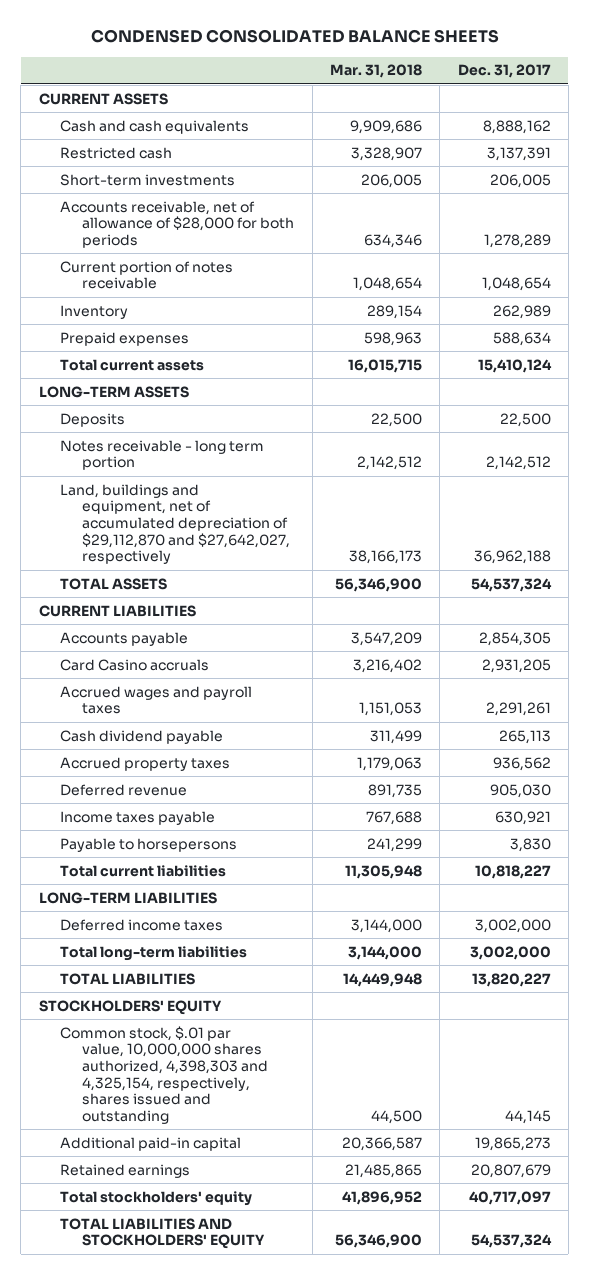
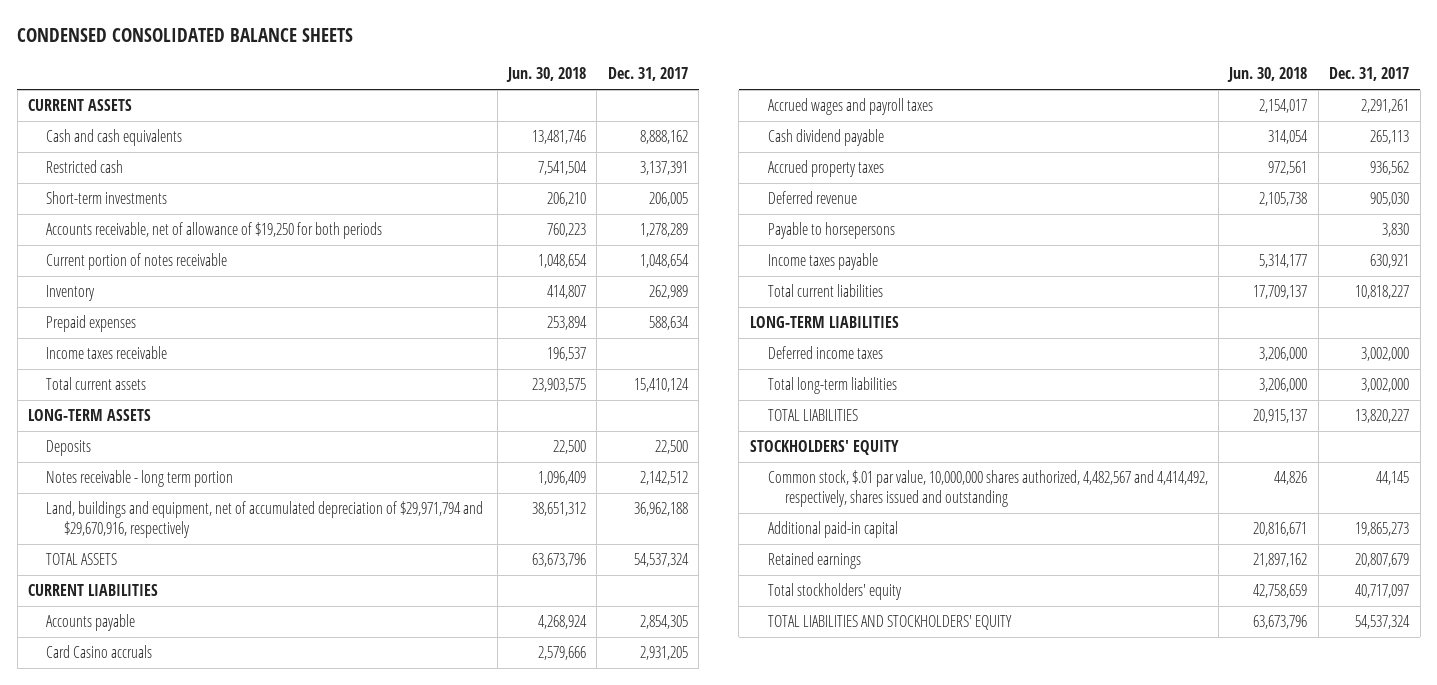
[329,64,422,79] Mar. 31, 2018 -> none
none -> [505,67,586,83] Jun. 30, 2018
[60,200,295,248] Accounts receivable, net of allowance of $28,000 for both periods -> [46,222,383,240] Accounts receivable, net of allowance of $19,250 for both periods
none -> [46,346,168,360] Income taxes receivable
[60,483,291,565] Land, buildings and equipment, net of accumulated depreciation of $29,112,870 and $27,642,027, respectively -> [46,501,484,539] Land, buildings and equipment, net of accumulated depreciation of $29,971,794 and $29,670,916, respectively
[60,810,216,825] Income taxes payable -> [767,253,878,271] Income taxes payable
[60,1025,269,1124] Common stock, $.01 par value, 10,000,000 shares authorized, 4,398,303 and 4,325,154, respectively, shares issued and outstanding -> [767,470,1208,508] Common stock, $.01 par value, 10,000,000 shares authorized, 4,482,567 and 4,414,492, respectively, shares issued and outstanding

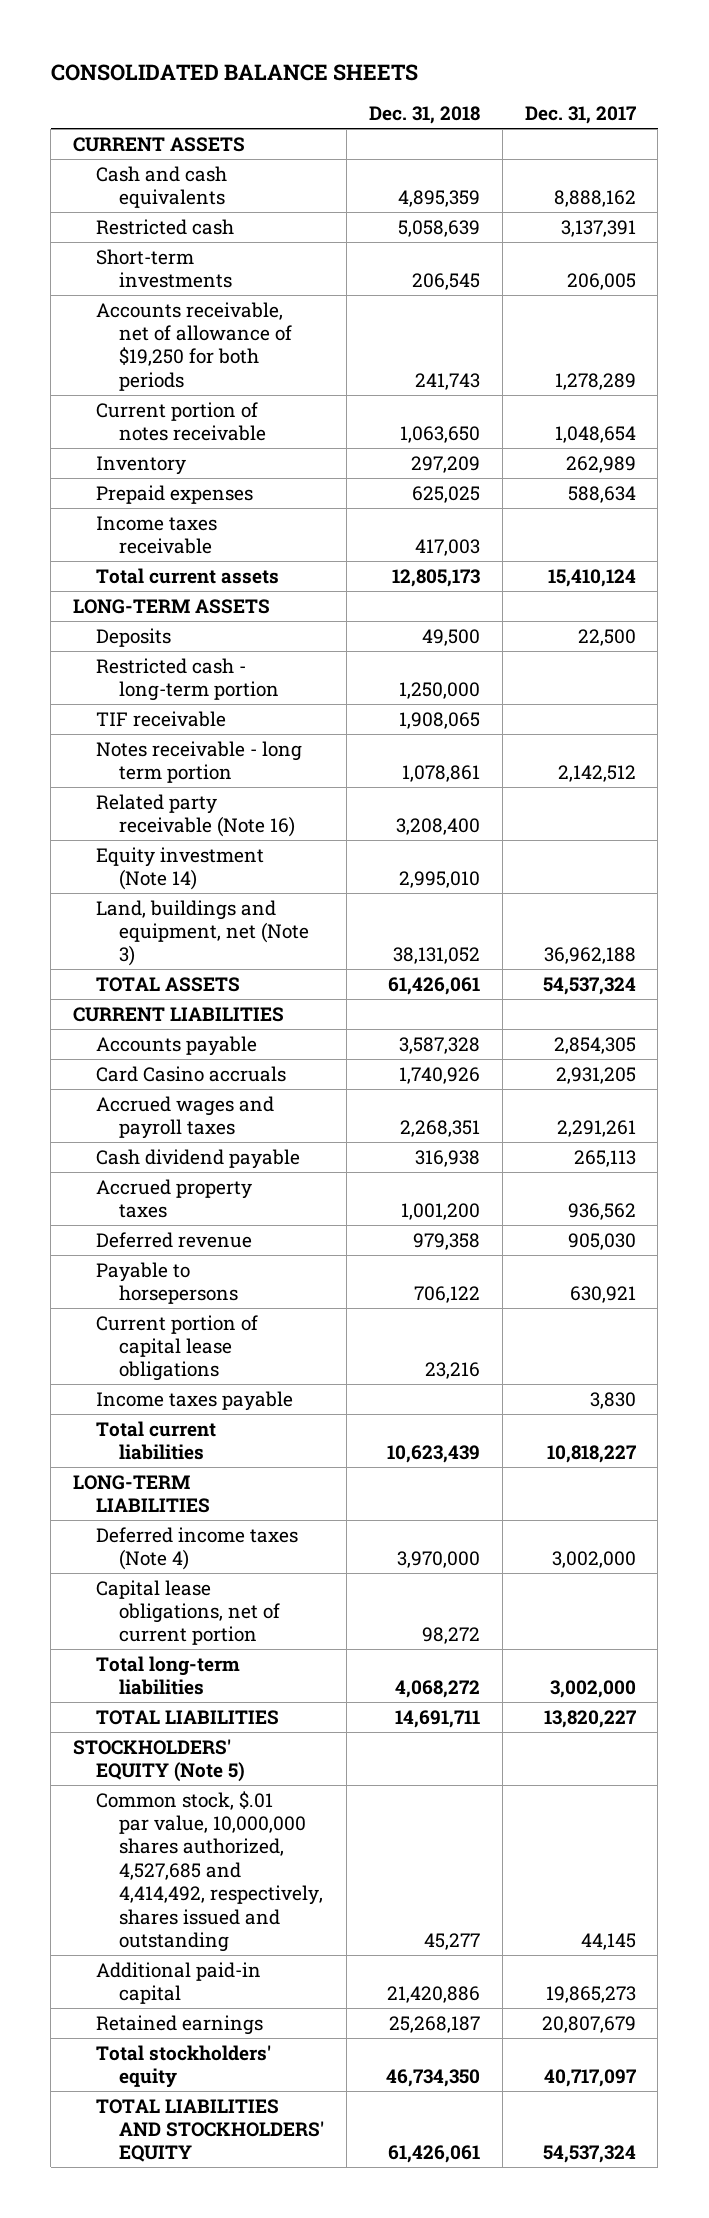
[17,28,354,43] CONDENSED CONSOLIDATED BALANCE SHEETS -> [50,63,418,81] CONSOLIDATED BALANCE SHEETS
[505,67,586,83] Jun. 30, 2018 -> none
none -> [369,106,481,125] Dec. 31, 2018
none -> [96,657,280,702] Restricted cash - long-term portion
none -> [96,710,227,727] TIF receivable
none -> [96,793,296,838] Related party receivable (Note 16)
none -> [96,846,265,891] Equity investment (Note 14)
[46,501,484,539] Land, buildings and equipment, net of accumulated depreciation of $29,971,794 and $29,670,916, respectively -> [96,899,310,967] Land, buildings and equipment, net (Note 3)
[1382,223,1410,238] 3,830 -> [569,1286,636,1304] 630,921
none -> [96,1314,259,1382] Current portion of capital lease obligations
[1370,254,1410,269] 630,921 -> [589,1391,636,1409] 3,830
[767,346,883,360] Deferred income taxes -> [96,1526,299,1571] Deferred income taxes (Note 4)
none -> [96,1579,281,1646] Capital lease obligations, net of current portion
[749,440,899,456] STOCKHOLDERS' EQUITY -> [72,1738,246,1783] STOCKHOLDERS' EQUITY (Note 5)
[767,470,1208,508] Common stock, $.01 par value, 10,000,000 shares authorized, 4,482,567 and 4,414,492, respectively, shares issued and outstanding -> [96,1790,324,1953] Common stock, $.01 par value, 10,000,000 shares authorized, 4,527,685 and 4,414,492, respectively, shares issued and outstanding

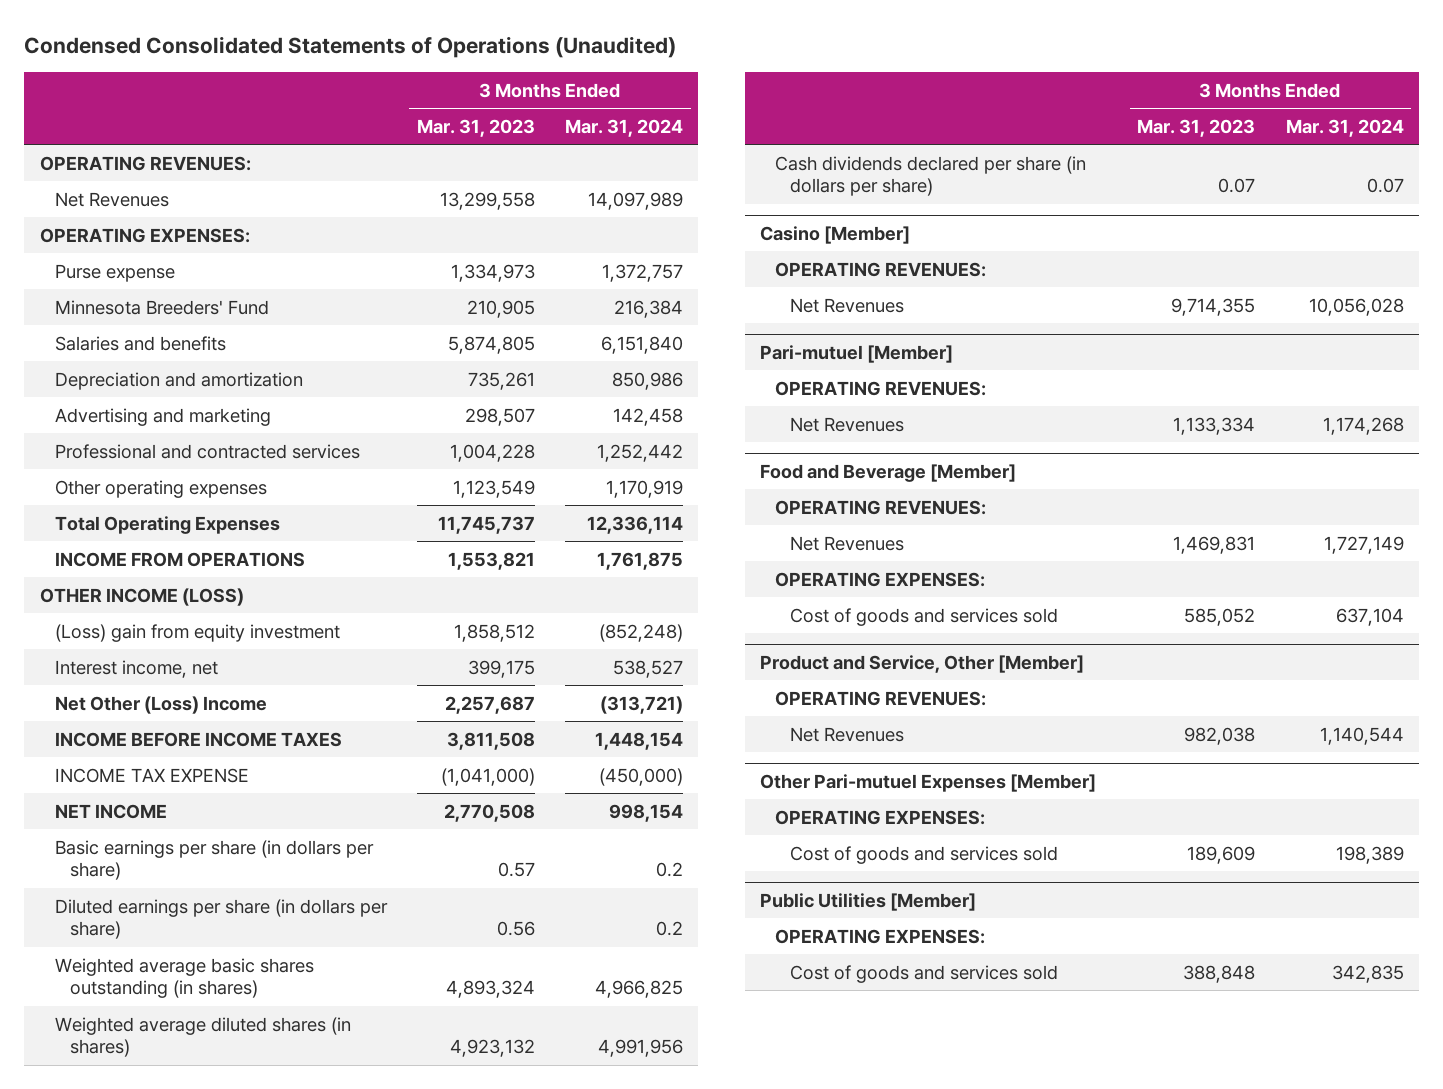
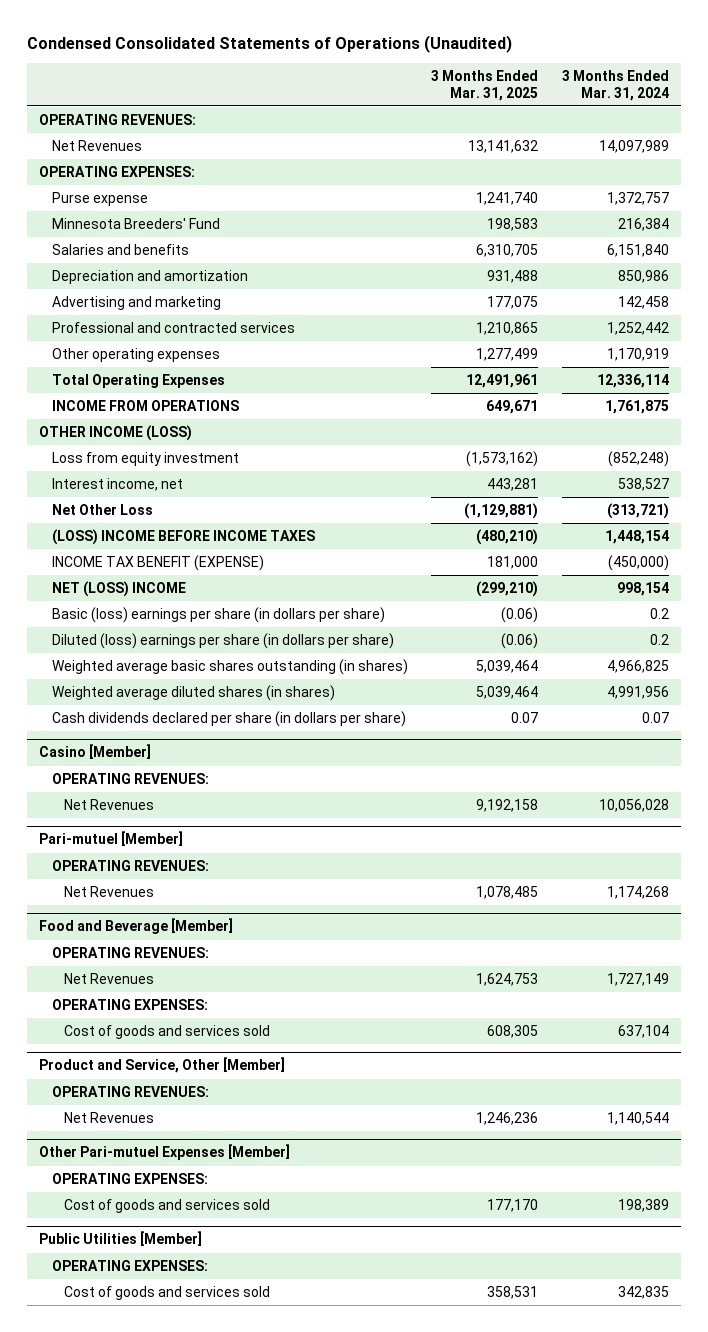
[416,118,535,137] Mar. 31, 2023 -> none
none -> [431,70,539,101] 3 Months Ended Mar. 31, 2025
[54,623,340,642] (Loss) gain from equity investment -> [51,452,239,467] Loss from equity investment
[54,695,267,714] Net Other (Loss) Income -> [51,504,153,516] Net Other Loss
[54,731,342,747] INCOME BEFORE INCOME TAXES -> [51,529,315,546] (LOSS) INCOME BEFORE INCOME TAXES
[54,767,249,783] INCOME TAX EXPENSE -> [51,555,264,572] INCOME TAX BENEFIT (EXPENSE)
[54,803,167,819] NET INCOME -> [51,581,186,598] NET (LOSS) INCOME
[54,839,374,881] Basic earnings per share (in dollars per share) -> [51,607,385,624] Basic (loss) earnings per share (in dollars per share)
[54,898,388,940] Diluted earnings per share (in dollars per share) -> [51,633,394,650] Diluted (loss) earnings per share (in dollars per share)

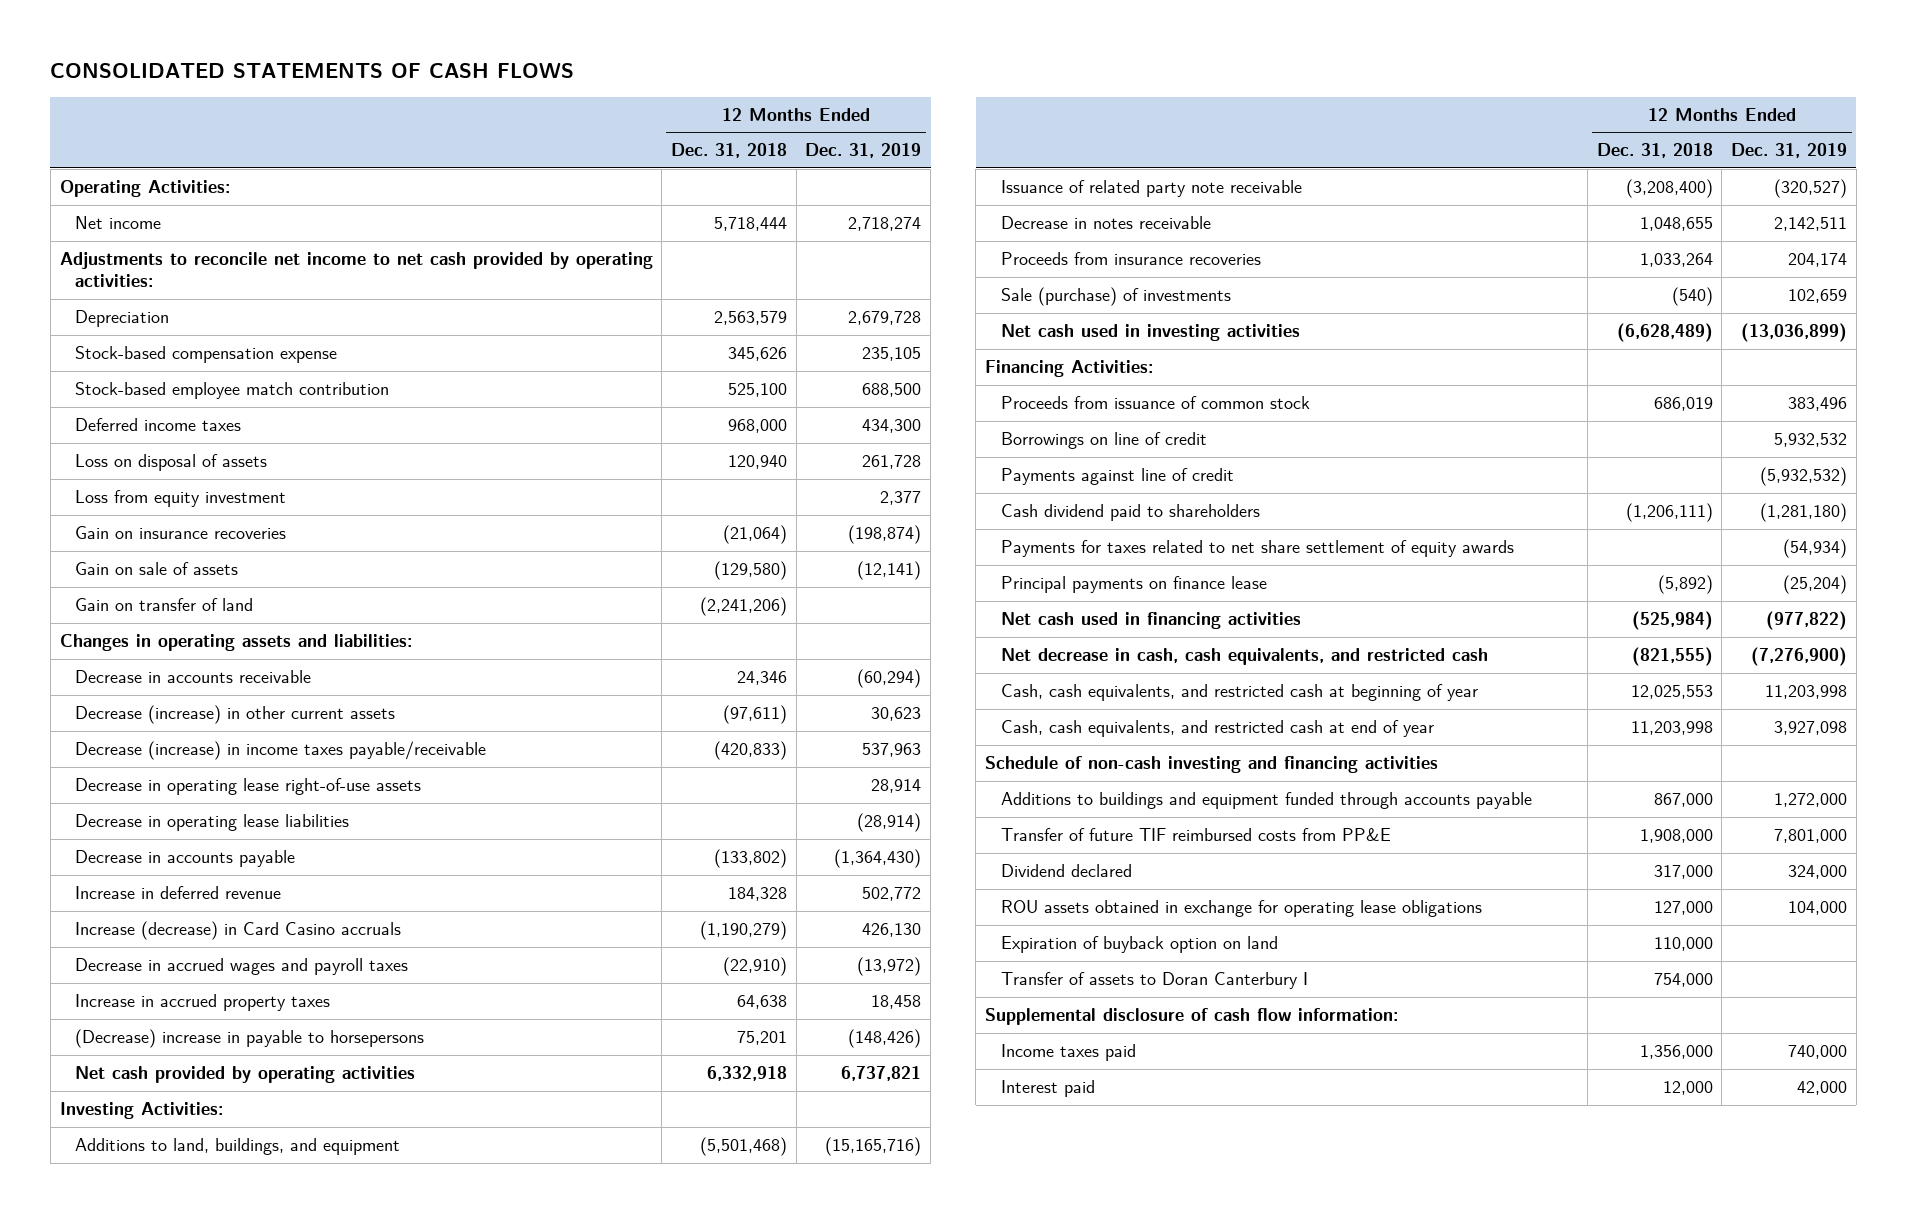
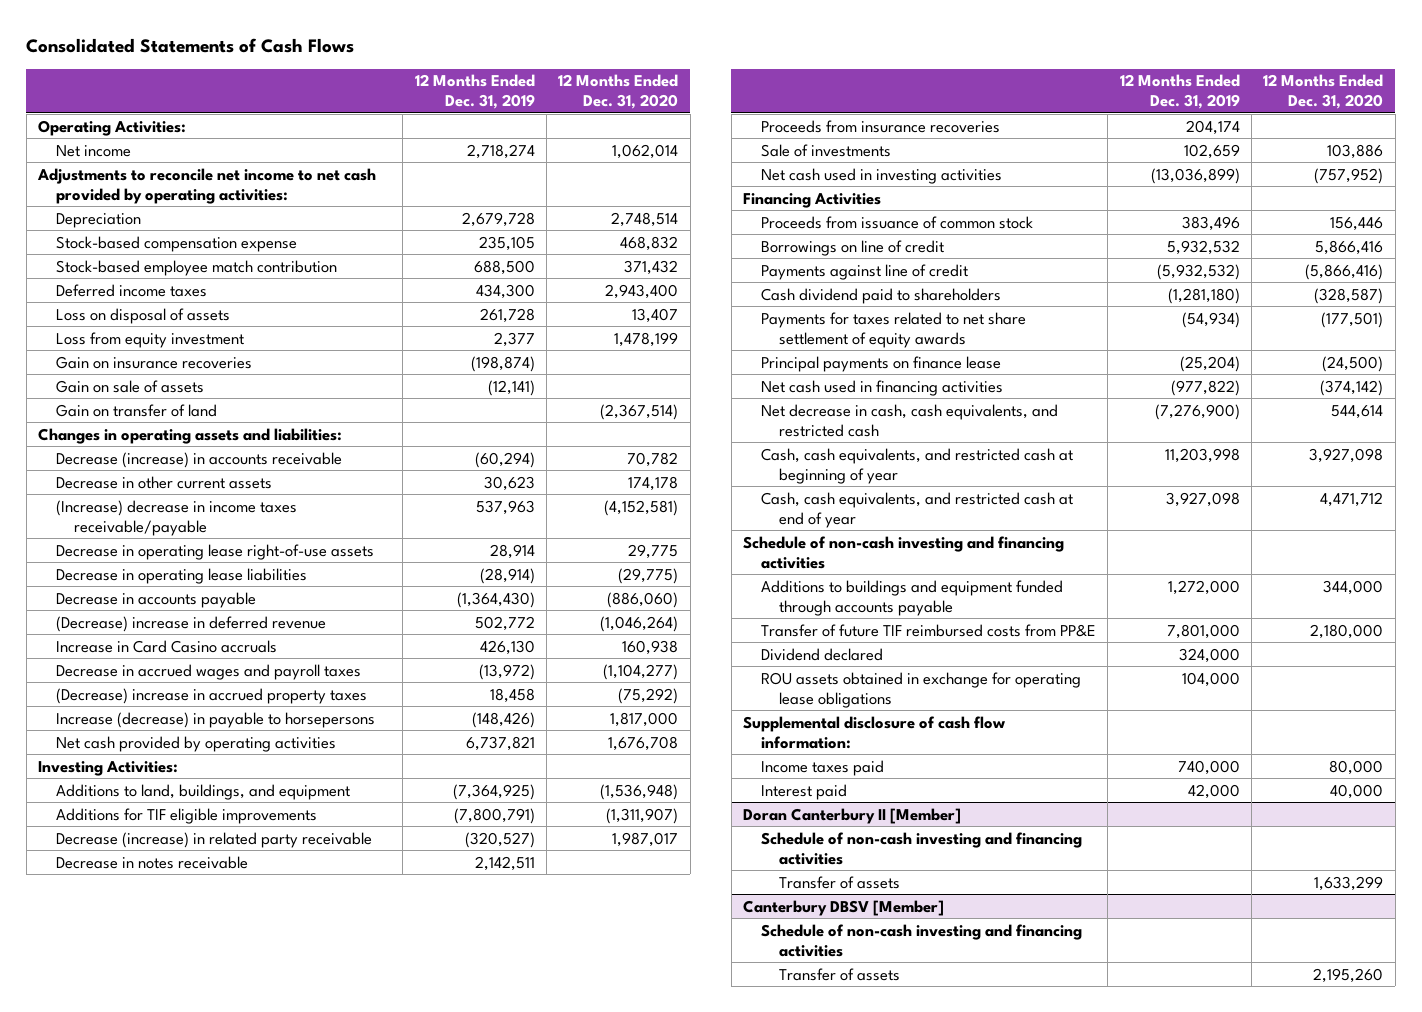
[50,63,575,79] CONSOLIDATED STATEMENTS OF CASH FLOWS -> [26,38,355,54] Consolidated Statements of Cash Flows
[670,143,787,159] Dec. 31, 2018 -> none
none -> [558,74,679,110] 12 Months Ended Dec. 31, 2020
[75,670,312,684] Decrease in accounts receivable -> [56,451,343,468] Decrease (increase) in accounts receivable
[75,705,396,725] Decrease (increase) in other current assets -> [56,475,273,489] Decrease in other current assets
[75,741,487,761] Decrease (increase) in income taxes payable/receivable -> [56,499,298,536] (Increase) decrease in income taxes receivable/payable
[75,886,282,900] Increase in deferred revenue -> [56,615,327,632] (Decrease) increase in deferred revenue
[75,921,402,941] Increase (decrease) in Card Casino accruals -> [56,639,278,653] Increase in Card Casino accruals
[75,994,331,1012] Increase in accrued property taxes -> [56,687,368,704] (Decrease) increase in accrued property taxes
[75,1029,425,1049] (Decrease) increase in payable to horsepersons -> [56,711,376,728] Increase (decrease) in payable to horsepersons
[825,1137,922,1157] (15,165,716) -> [452,783,535,800] (7,364,925)
none -> [56,807,318,824] Additions for TIF eligible improvements
[1001,180,1303,198] Issuance of related party note receivable -> [56,831,373,848] Decrease (increase) in related party receivable
[1001,287,1232,307] Sale (purchase) of investments -> [761,143,892,157] Sale of investments
[985,360,1154,378] Financing Activities: -> [743,192,882,208] Financing Activities
[1001,936,1279,954] Expiration of buyback option on land -> none
[1001,972,1309,990] Transfer of assets to Doran Canterbury I -> none
none -> [743,807,962,824] Doran Canterbury II [Member]
none -> [761,831,1083,865] Schedule of non-cash investing and financing activities
none -> [779,875,901,889] Transfer of assets
none -> [743,899,945,916] Canterbury DBSV [Member]
none -> [761,923,1083,957] Schedule of non-cash investing and financing activities
none -> [779,967,901,981] Transfer of assets

